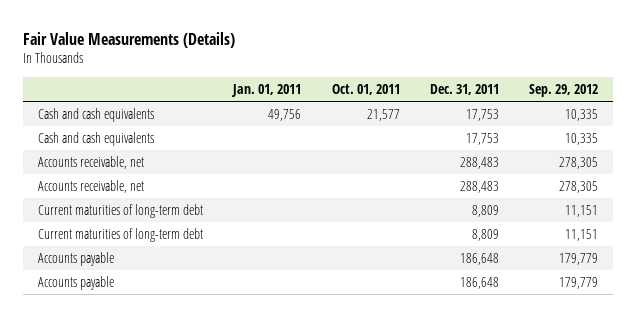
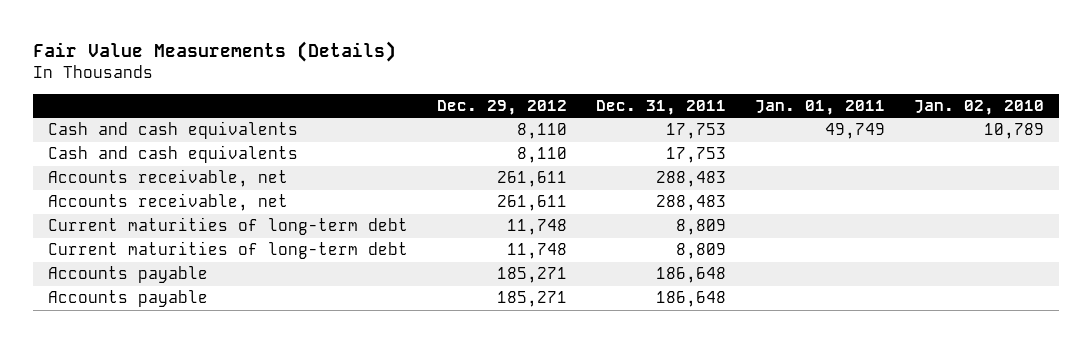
[331,84,400,96] Oct. 01, 2011 -> none
[528,84,598,98] Sep. 29, 2012 -> none
none -> [436,99,567,115] Dec. 29, 2012
none -> [914,99,1045,115] Jan. 02, 2010
[268,108,302,121] 49,756 -> [824,123,885,140] 49,749

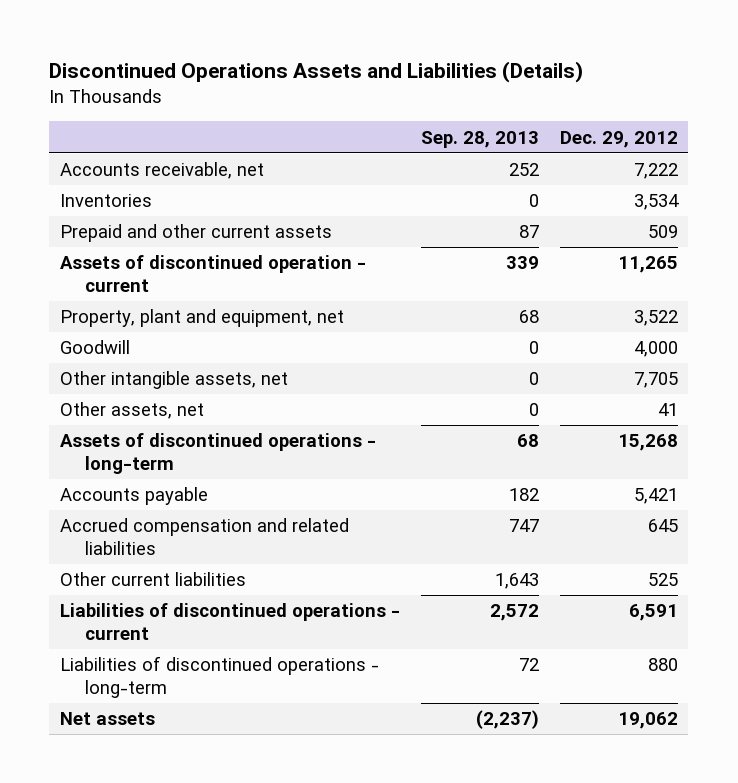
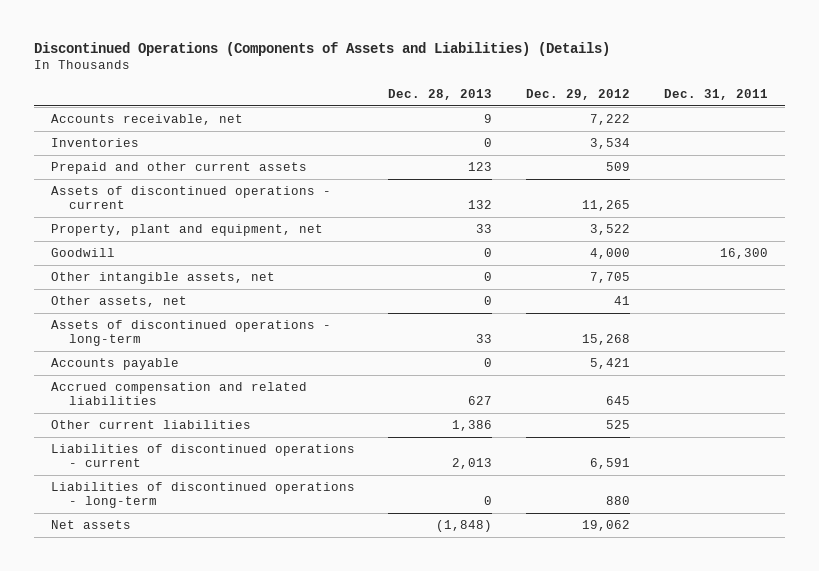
[49,60,584,83] Discontinued Operations Assets and Liabilities (Details) -> [33,41,610,56] Discontinued Operations (Components of Assets and Liabilities) (Details)
[420,130,539,148] Sep. 28, 2013 -> none
none -> [388,88,493,100] Dec. 28, 2013
none -> [663,88,768,100] Dec. 31, 2011
[59,255,366,292] Assets of discontinued operation - current -> [50,186,331,210] Assets of discontinued operations - current

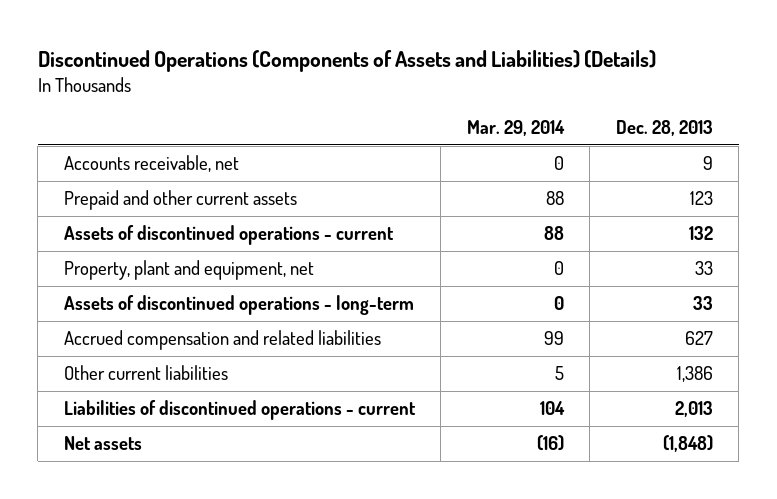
[526,88,631,100] Dec. 29, 2012 -> none
[663,88,768,100] Dec. 31, 2011 -> none
none -> [466,120,565,137] Mar. 29, 2014
[50,138,139,148] Inventories -> none
[50,248,115,258] Goodwill -> none
[50,272,275,285] Other intangible assets, net -> none
[50,296,187,308] Other assets, net -> none
[50,358,179,371] Accounts payable -> none
[50,482,355,509] Liabilities of discontinued operations - long-term -> none

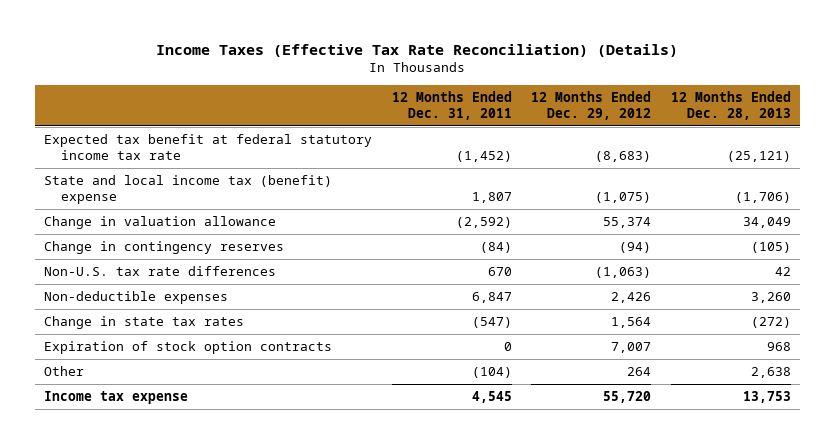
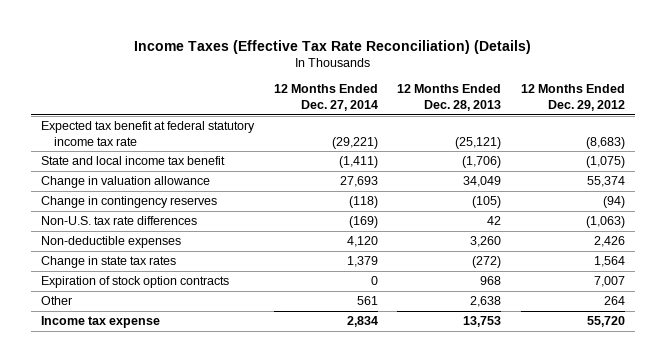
[391,91,512,121] 12 Months Ended Dec. 31, 2011 -> none
none -> [273,84,378,112] 12 Months Ended Dec. 27, 2014
[44,175,333,204] State and local income tax (benefit) expense -> [41,156,226,166] State and local income tax benefit

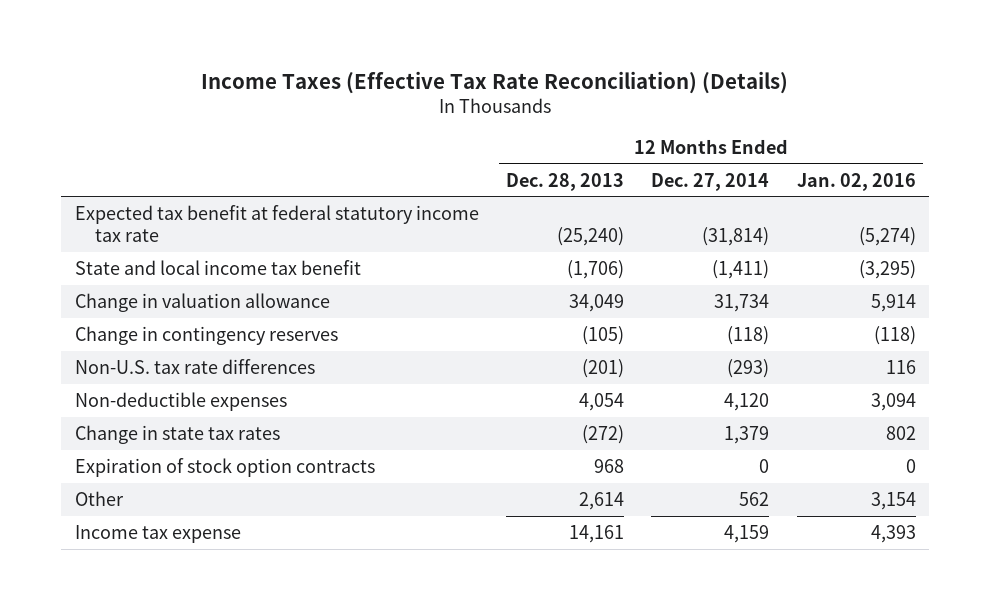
[521,84,626,112] 12 Months Ended Dec. 29, 2012 -> none
none -> [796,172,916,191] Jan. 02, 2016
[331,136,378,149] (29,221) -> [702,226,770,246] (31,814)
[455,136,502,149] (25,121) -> [557,226,625,246] (25,240)
[339,176,378,188] 27,693 -> [714,293,770,312] 31,734
[348,216,378,229] (169) -> [727,358,770,378] (293)
[487,216,502,226] 42 -> [582,358,625,378] (201)
[470,236,502,248] 3,260 -> [579,392,625,411] 4,054
[356,296,378,306] 561 -> [739,491,770,506] 562
[470,296,502,308] 2,638 -> [579,491,625,510] 2,614
[346,316,378,328] 2,834 -> [724,524,770,543] 4,159
[463,316,502,328] 13,753 -> [569,524,625,543] 14,161

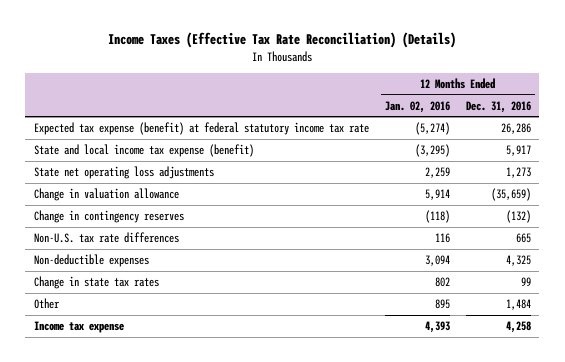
[506,172,625,191] Dec. 28, 2013 -> none
[651,172,770,191] Dec. 27, 2014 -> none
none -> [465,100,531,113] Dec. 31, 2016
[74,204,479,242] Expected tax benefit at federal statutory income tax rate -> [33,122,369,136] Expected tax expense (benefit) at federal statutory income tax rate
[74,259,361,275] State and local income tax benefit -> [33,144,254,158] State and local income tax expense (benefit)
none -> [33,166,214,180] State net operating loss adjustments
[74,457,375,477] Expiration of stock option contracts -> none
[870,491,916,510] 3,154 -> [434,299,450,310] 895

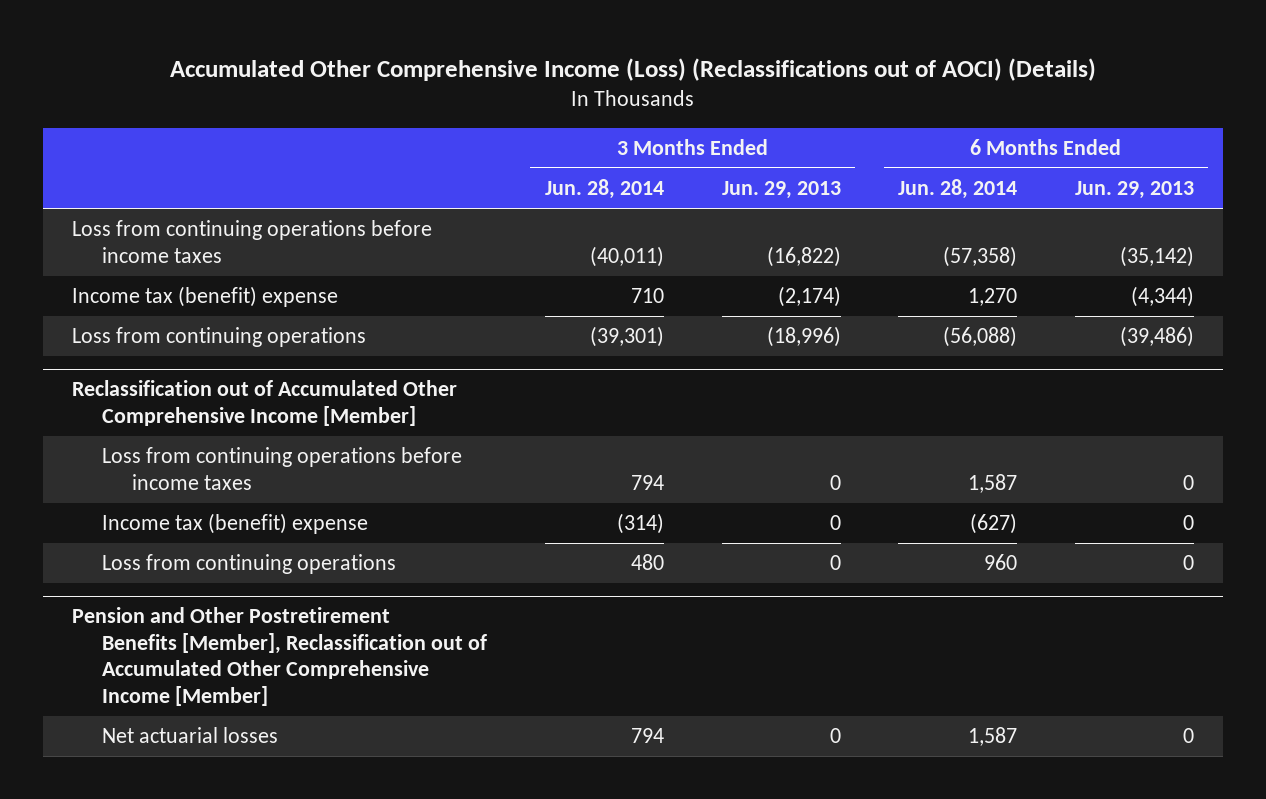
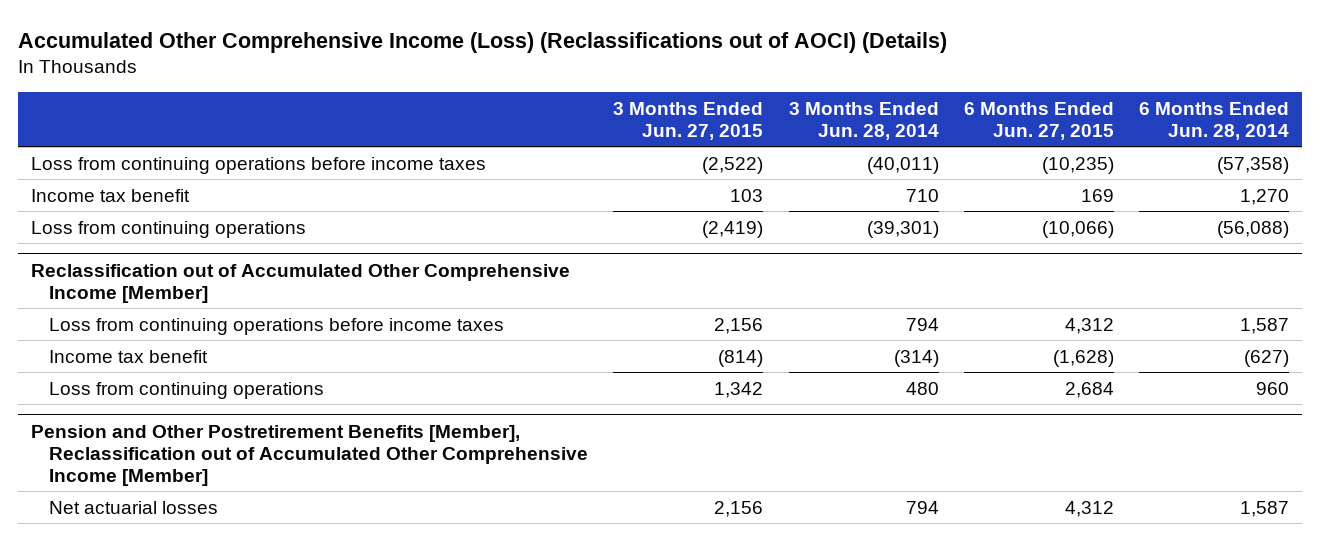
[721,181,841,200] Jun. 29, 2013 -> none
[1074,181,1194,200] Jun. 29, 2013 -> none
none -> [613,101,764,140] 3 Months Ended Jun. 27, 2015
none -> [964,101,1115,140] 6 Months Ended Jun. 27, 2015
[72,286,339,308] Income tax (benefit) expense -> [30,188,190,202] Income tax benefit
[102,513,369,535] Income tax (benefit) expense -> [49,349,209,363] Income tax benefit

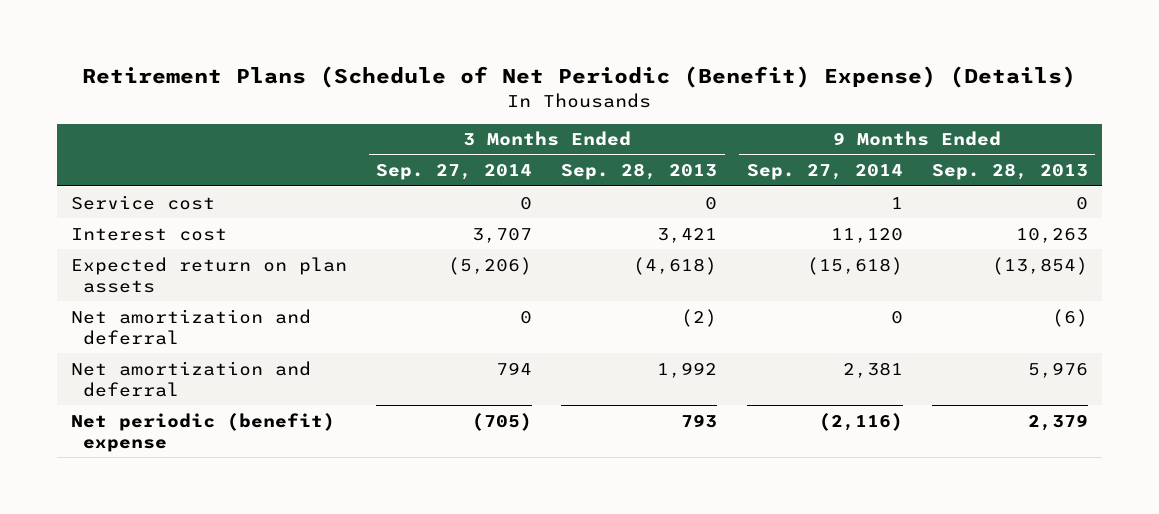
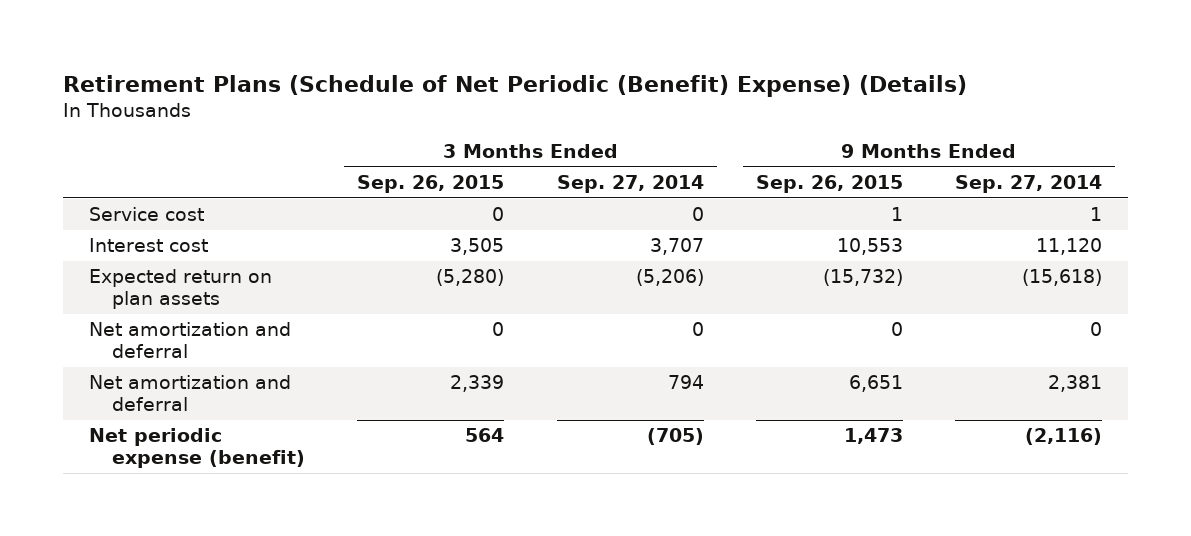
[561,163,718,181] Sep. 28, 2013 -> none
[931,163,1088,181] Sep. 28, 2013 -> none
none -> [357,175,505,194] Sep. 26, 2015
none -> [755,175,903,194] Sep. 26, 2015
[71,412,336,452] Net periodic (benefit) expense -> [89,428,306,469] Net periodic expense (benefit)

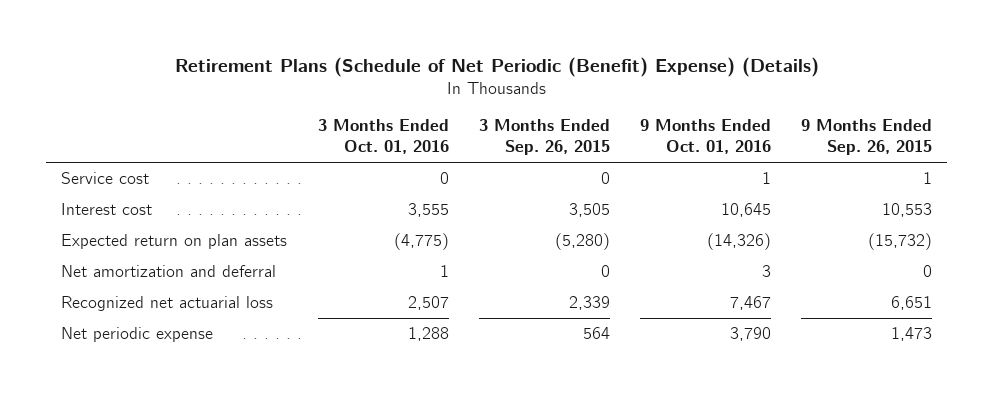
[556,175,704,194] Sep. 27, 2014 -> none
[954,175,1102,194] Sep. 27, 2014 -> none
none -> [317,119,449,155] 3 Months Ended Oct. 01, 2016
none -> [639,119,771,155] 9 Months Ended Oct. 01, 2016
[89,375,292,412] Net amortization and deferral -> [61,296,274,312] Recognized net actuarial loss
[89,428,306,469] Net periodic expense (benefit) -> [61,327,214,343] Net periodic expense

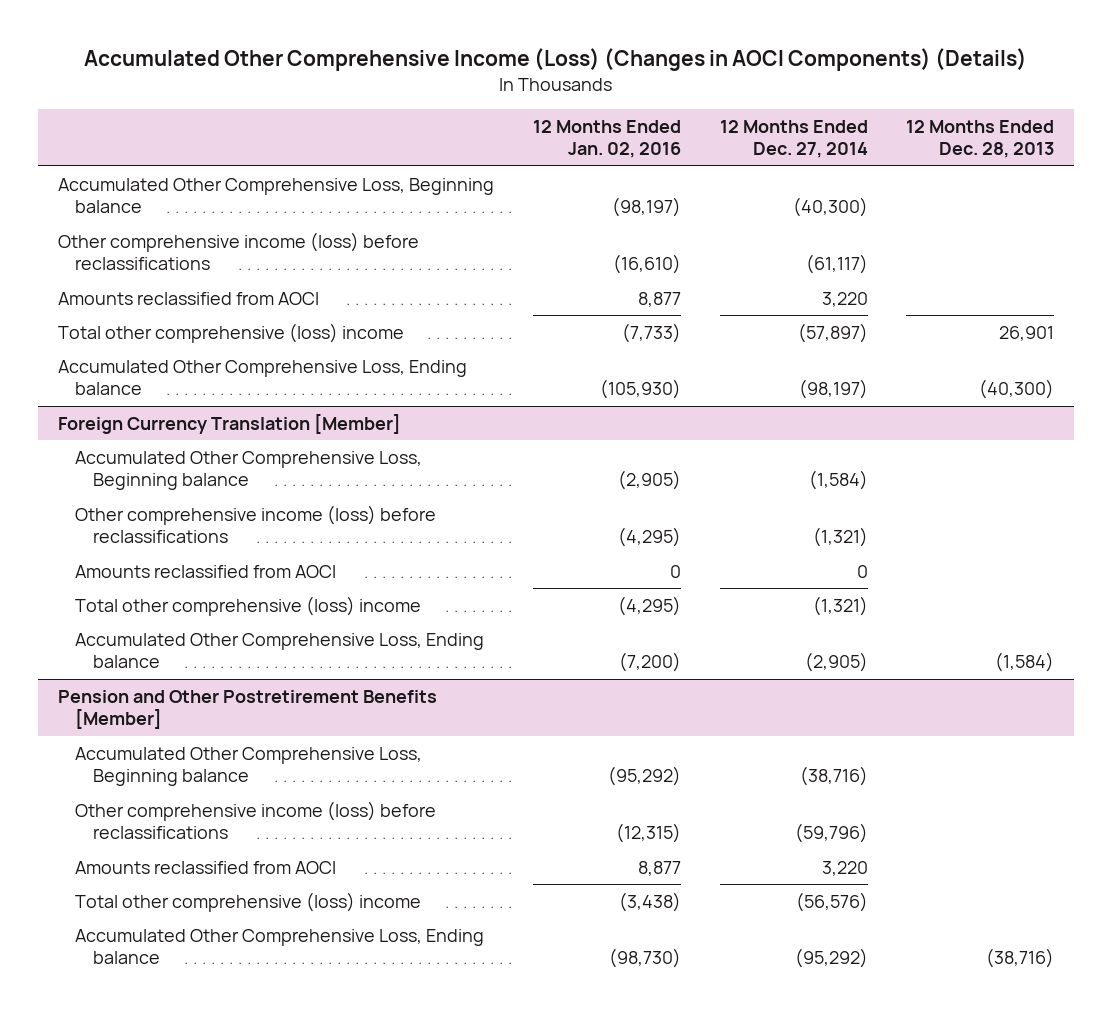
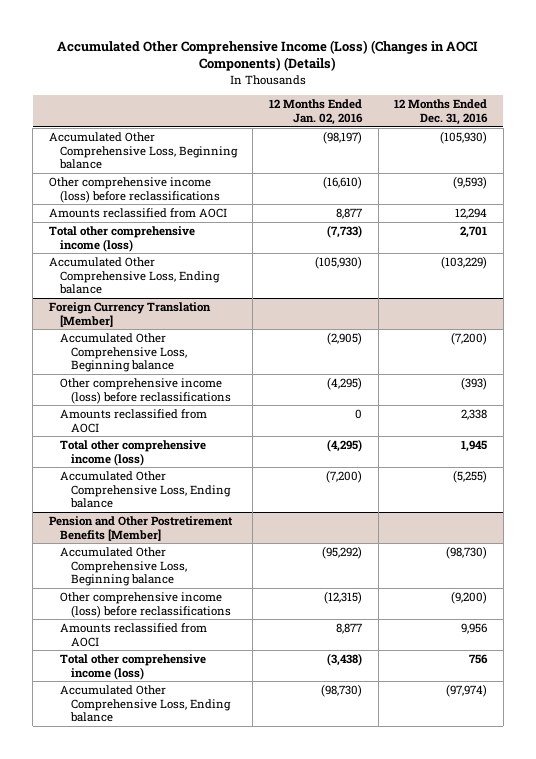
[719,119,868,159] 12 Months Ended Dec. 27, 2014 -> none
[906,119,1055,159] 12 Months Ended Dec. 28, 2013 -> none
none -> [394,99,489,125] 12 Months Ended Dec. 31, 2016
[57,322,404,343] Total other comprehensive (loss) income -> [48,226,195,252] Total other comprehensive income (loss)
[75,595,422,616] Total other comprehensive (loss) income -> [59,440,206,466] Total other comprehensive income (loss)
[75,891,422,912] Total other comprehensive (loss) income -> [59,654,206,680] Total other comprehensive income (loss)

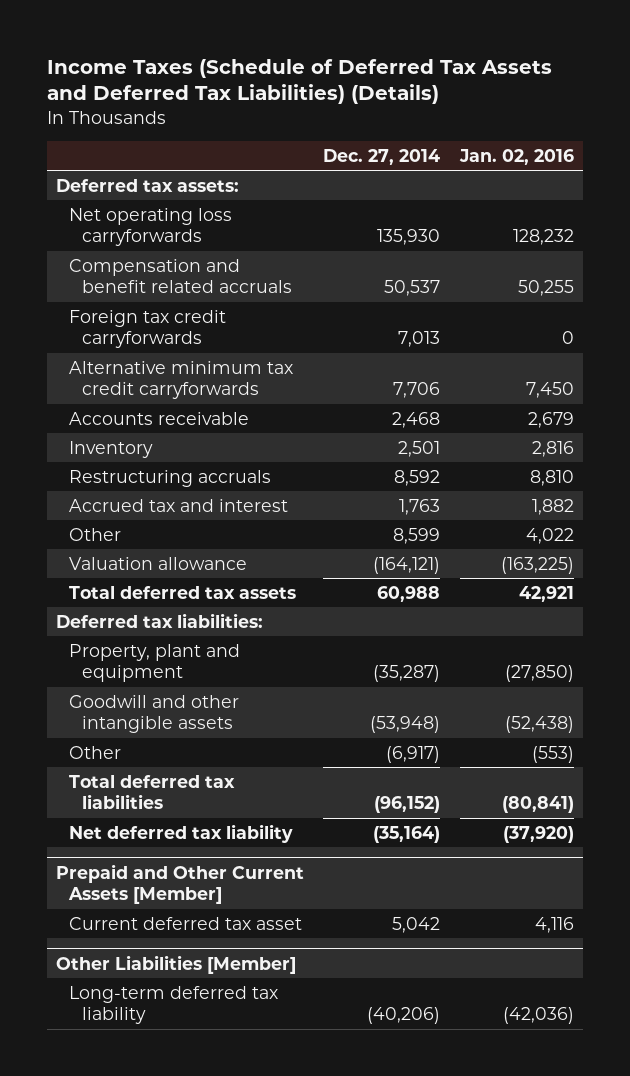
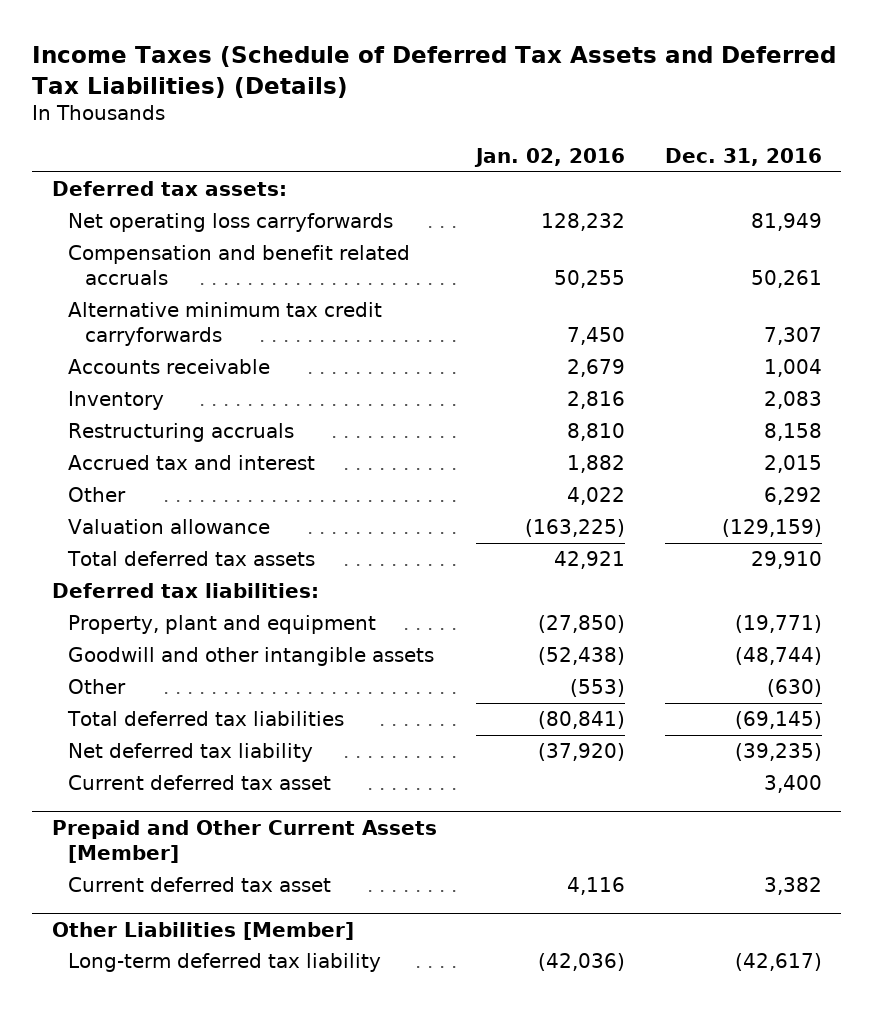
[323,148,441,165] Dec. 27, 2014 -> none
none -> [664,148,822,167] Dec. 31, 2016
[68,309,226,349] Foreign tax credit carryforwards -> none
none -> [68,774,332,790] Current deferred tax asset

